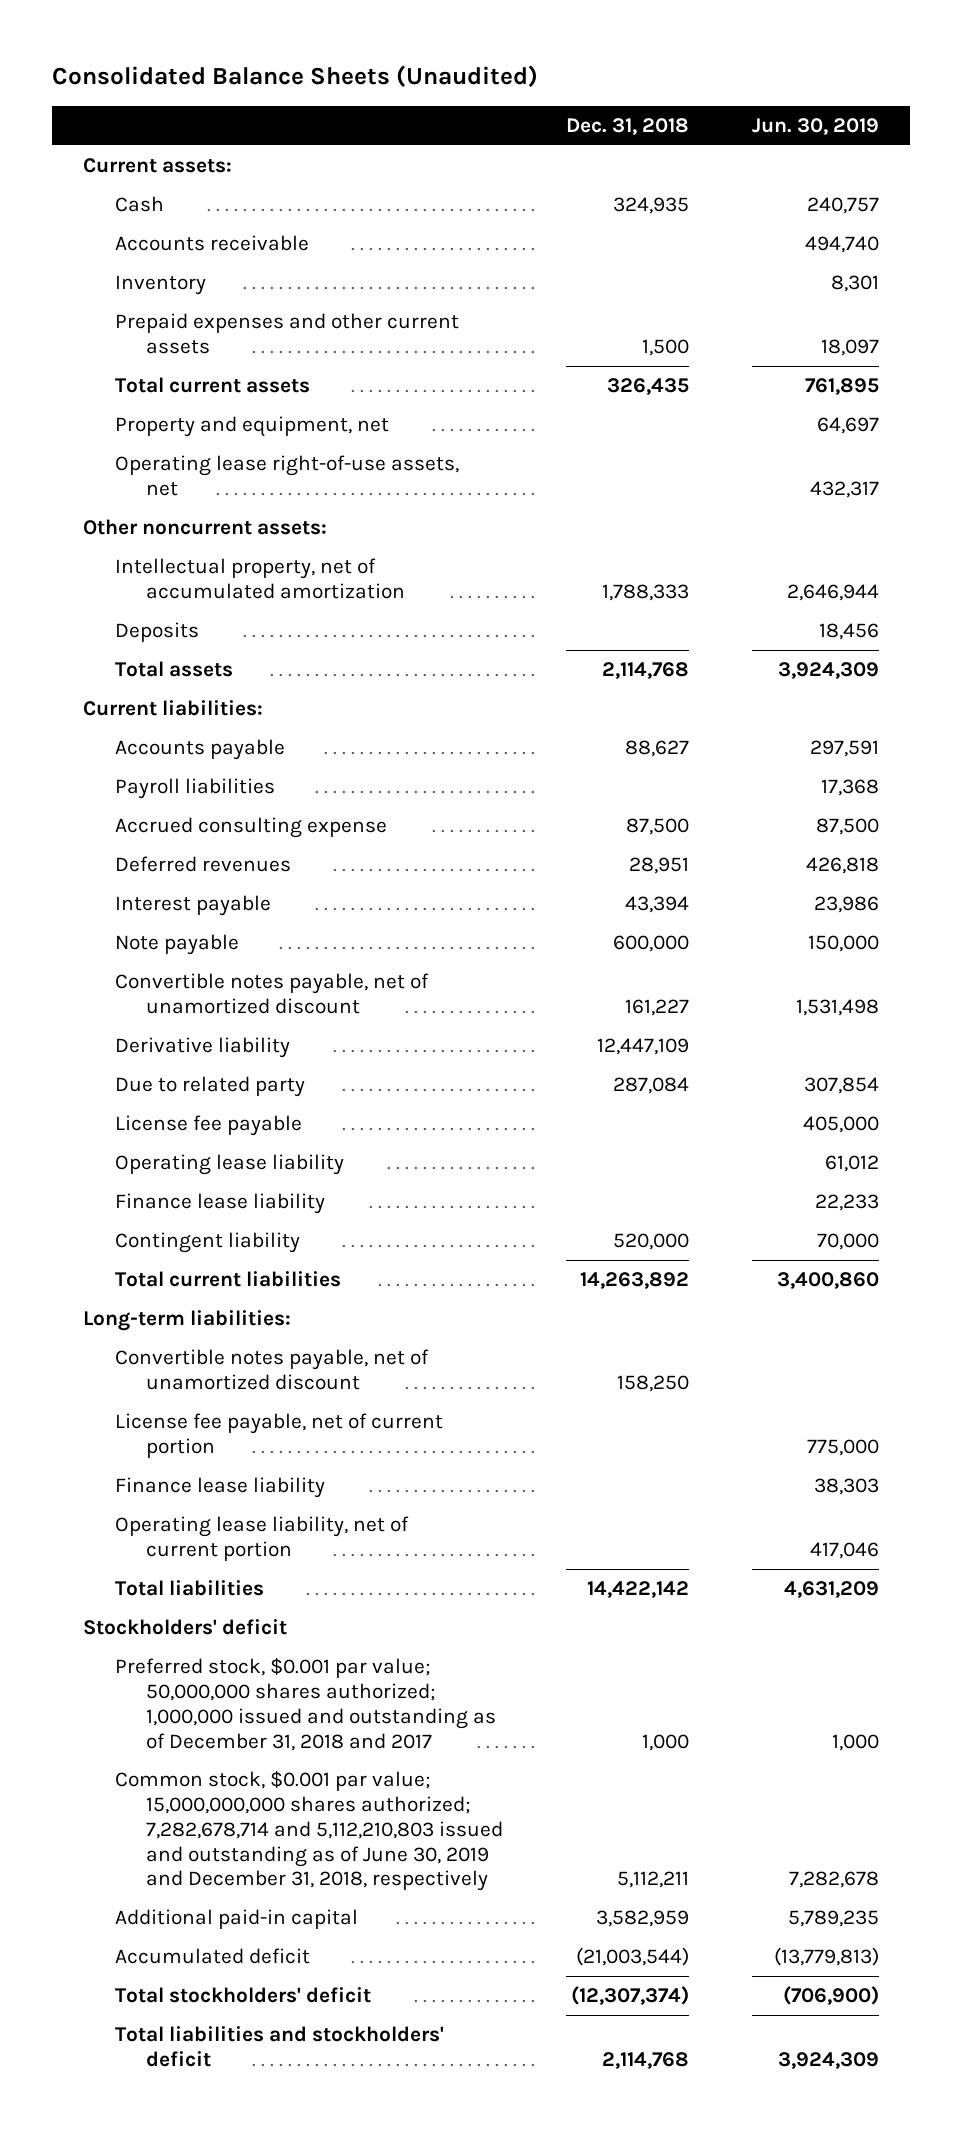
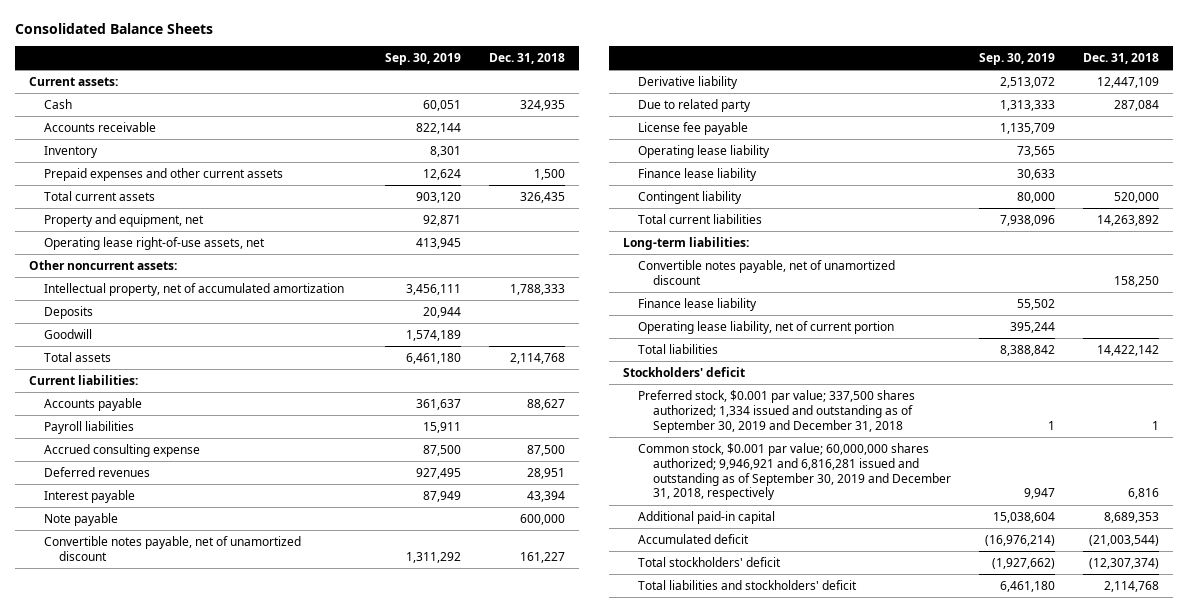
[51,65,538,88] Consolidated Balance Sheets (Unaudited) -> [14,22,213,34] Consolidated Balance Sheets
[751,117,879,135] Jun. 30, 2019 -> none
none -> [384,52,461,65] Sep. 30, 2019
none -> [43,329,92,340] Goodwill
[114,1413,443,1459] License fee payable, net of current portion -> none
[114,1658,497,1751] Preferred stock, $0.001 par value; 50,000,000 shares authorized; 1,000,000 issued and outstanding as of December 31, 2018 and 2017 -> [638,390,916,433] Preferred stock, $0.001 par value; 337,500 shares authorized; 1,334 issued and outstanding as of September 30, 2019 and December 31, 2018
[641,1733,689,1751] 1,000 -> [1152,420,1160,430] 1
[114,1771,504,1892] Common stock, $0.001 par value; 15,000,000,000 shares authorized; 7,282,678,714 and 5,112,210,803 issued and outstanding as of June 30, 2019 and December 31, 2018, respectively -> [638,443,952,501] Common stock, $0.001 par value; 60,000,000 shares authorized; 9,946,921 and 6,816,281 issued and outstanding as of September 30, 2019 and December 31, 2018, respectively
[616,1871,689,1889] 5,112,211 -> [1128,488,1160,500] 6,816
[595,1910,689,1928] 3,582,959 -> [1104,512,1160,524] 8,689,353

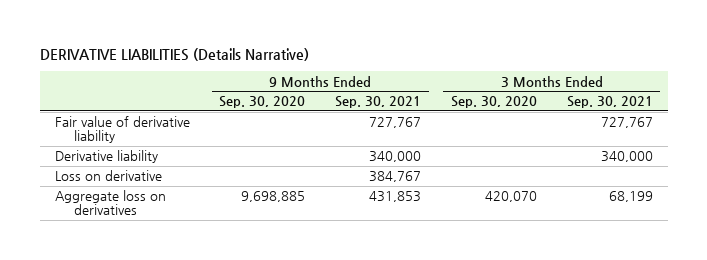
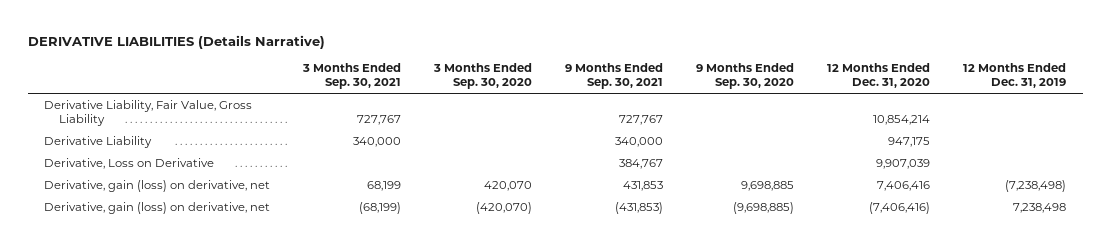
none -> [827,63,931,89] 12 Months Ended Dec. 31, 2020
none -> [963,63,1067,89] 12 Months Ended Dec. 31, 2019
[54,116,190,144] Fair value of derivative liability -> [44,100,253,126] Derivative Liability, Fair Value, Gross Liability
[54,150,158,164] Derivative liability -> [44,136,153,149] Derivative Liability
[54,170,162,182] Loss on derivative -> [44,158,215,170] Derivative, Loss on Derivative
[54,190,166,216] Aggregate loss on derivatives -> [44,180,271,193] Derivative, gain (loss) on derivative, net
none -> [44,202,271,215] Derivative, gain (loss) on derivative, net

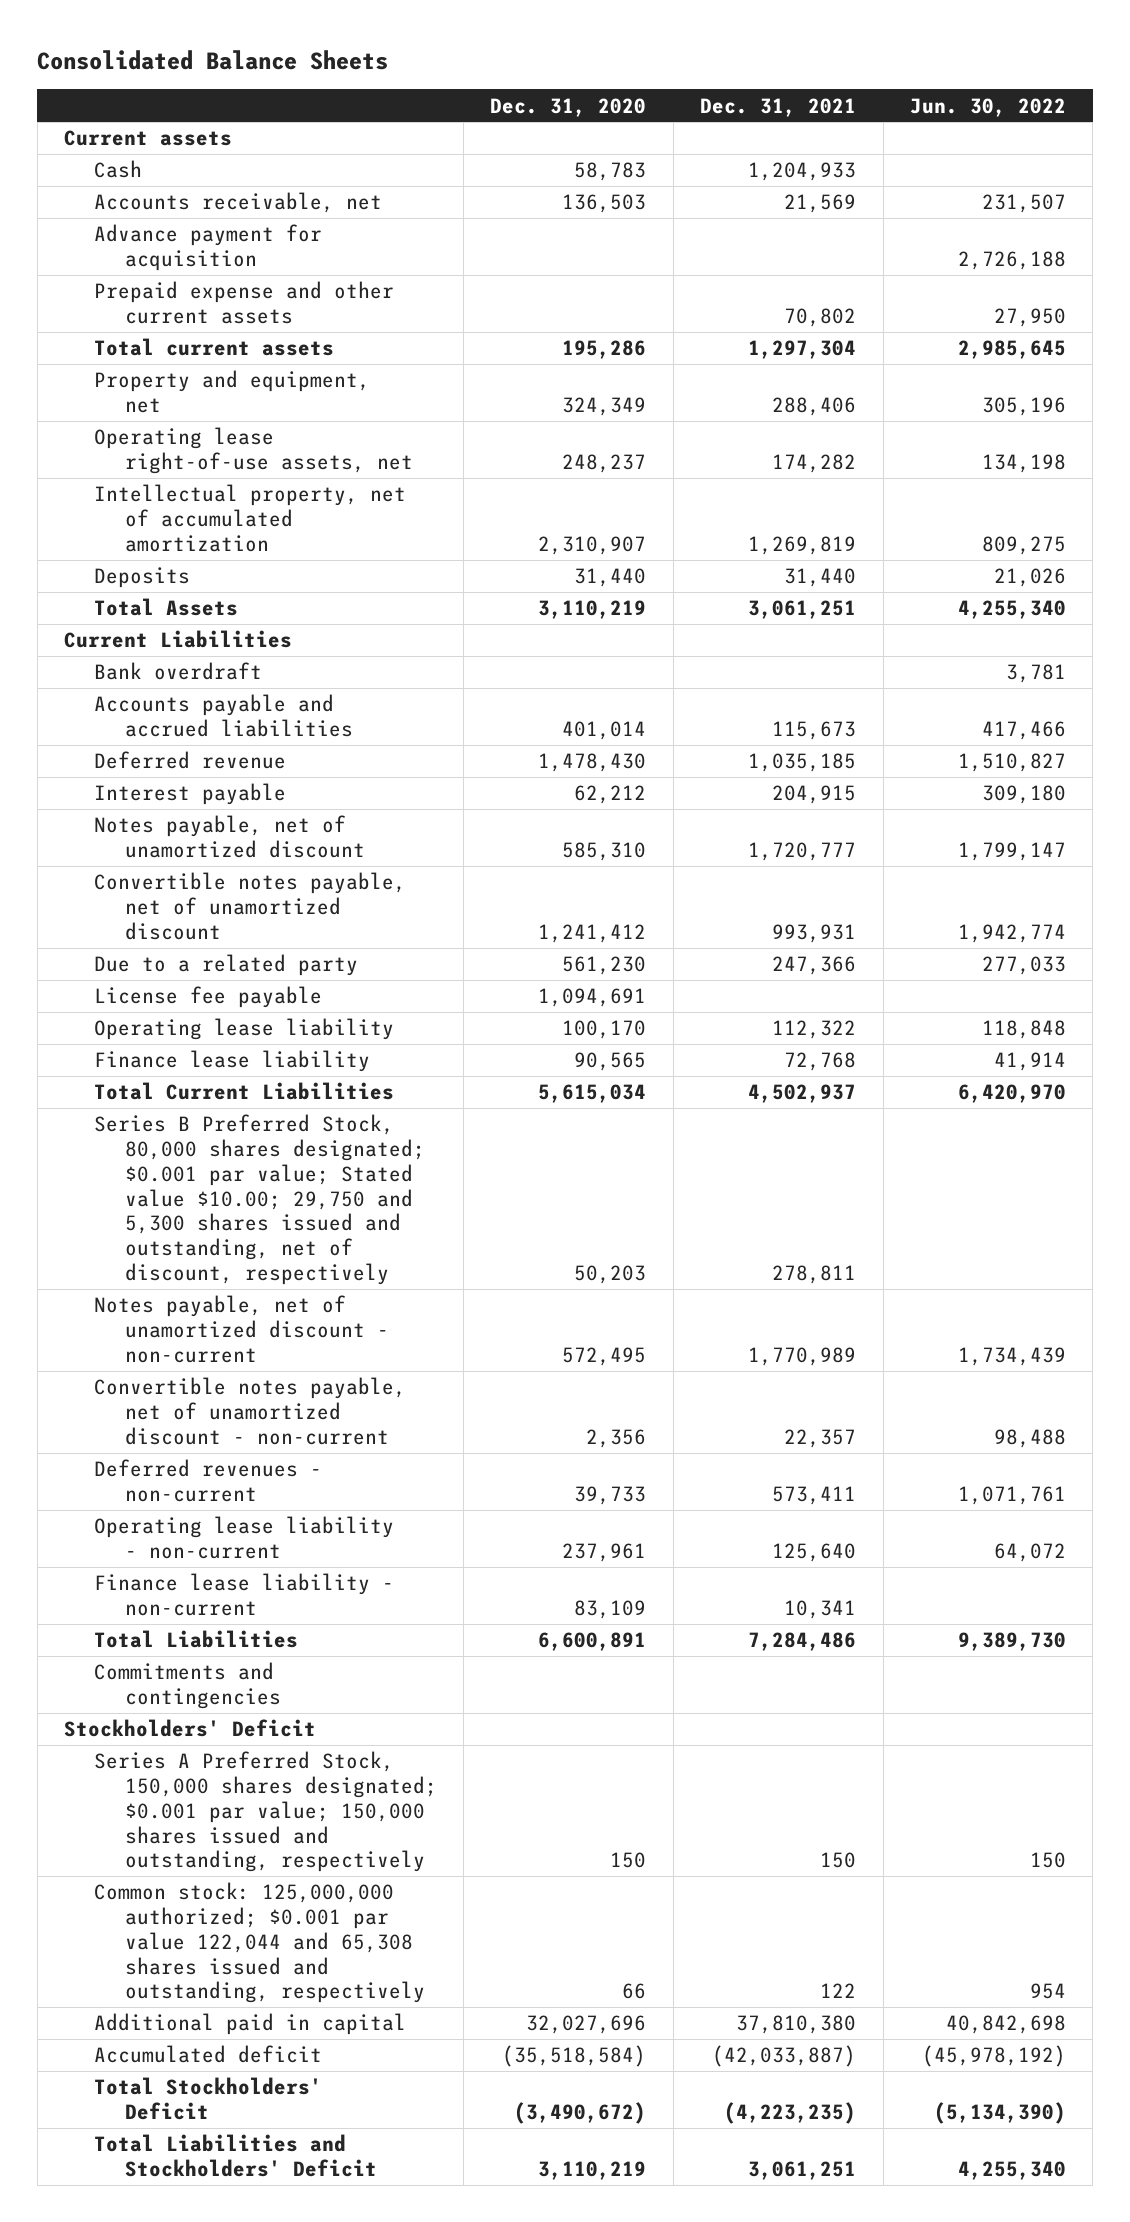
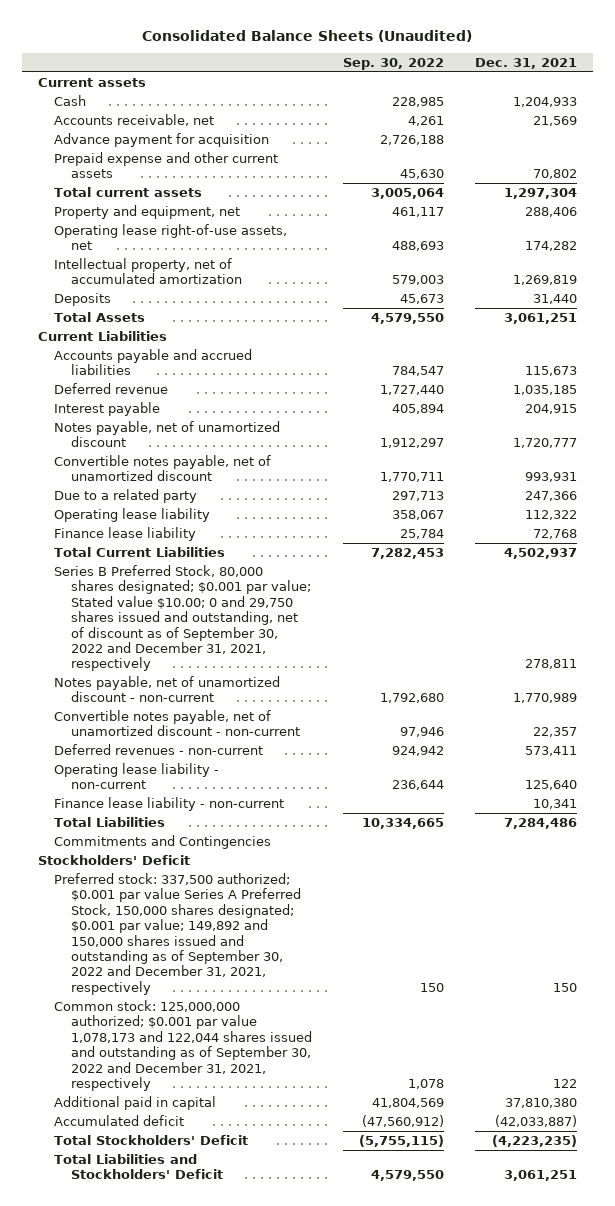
[37,50,389,71] Consolidated Balance Sheets -> [142,30,473,43] Consolidated Balance Sheets (Unaudited)
[490,97,647,117] Dec. 31, 2020 -> none
[909,97,1066,117] Jun. 30, 2022 -> none
none -> [343,58,445,71] Sep. 30, 2022
[94,662,263,681] Bank overdraft -> none
[94,986,323,1009] License fee payable -> none
[94,1114,425,1286] Series B Preferred Stock, 80,000 shares designated; $0.001 par value; Stated value $10.00; 29,750 and 5,300 shares issued and outstanding, net of discount, respectively -> [54,564,312,672] Series B Preferred Stock, 80,000 shares designated; $0.001 par value; Stated value $10.00; 0 and 29,750 shares issued and outstanding, net of discount as of September 30, 2022 and December 31, 2021, respectively
[94,1662,281,1709] Commitments and contingencies -> [54,834,272,849] Commitments and Contingencies
[94,1751,437,1873] Series A Preferred Stock, 150,000 shares designated; $0.001 par value; 150,000 shares issued and outstanding, respectively -> [54,872,302,995] Preferred stock: 337,500 authorized; $0.001 par value Series A Preferred Stock, 150,000 shares designated; $0.001 par value; 149,892 and 150,000 shares issued and outstanding as of September 30, 2022 and December 31, 2021, respectively
[94,1882,425,2004] Common stock: 125,000,000 authorized; $0.001 par value 122,044 and 65,308 shares issued and outstanding, respectively -> [54,999,313,1091] Common stock: 125,000,000 authorized; $0.001 par value 1,078,173 and 122,044 shares issued and outstanding as of September 30, 2022 and December 31, 2021, respectively

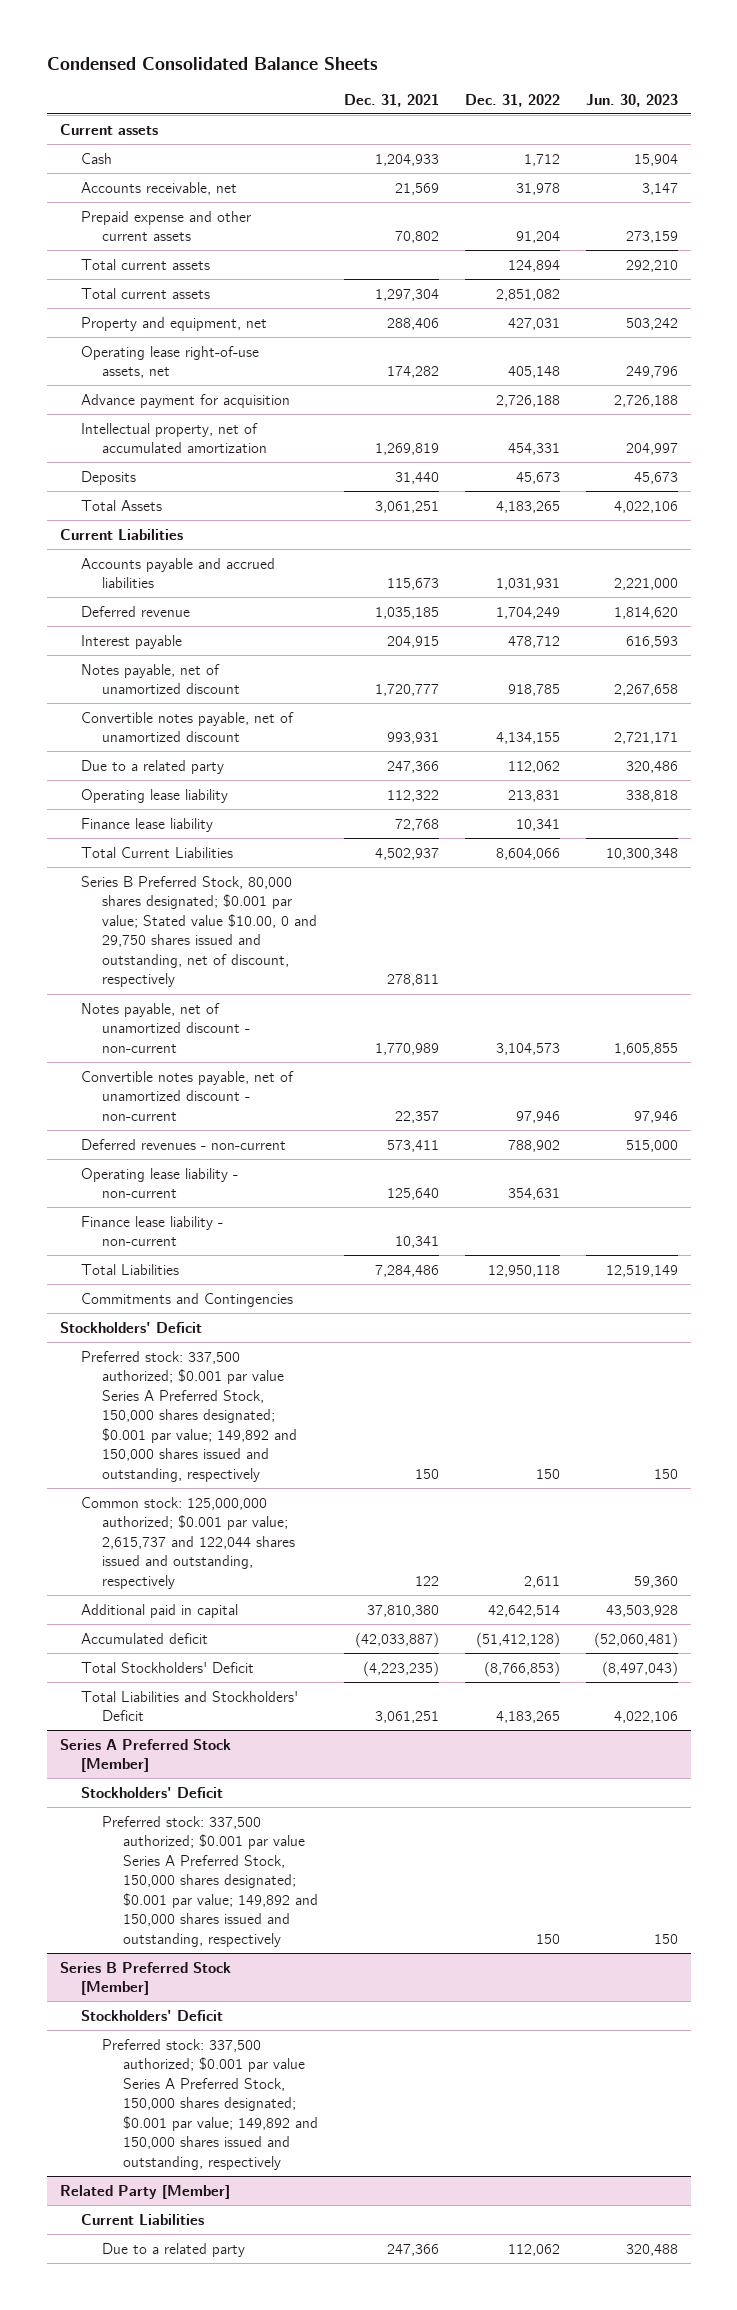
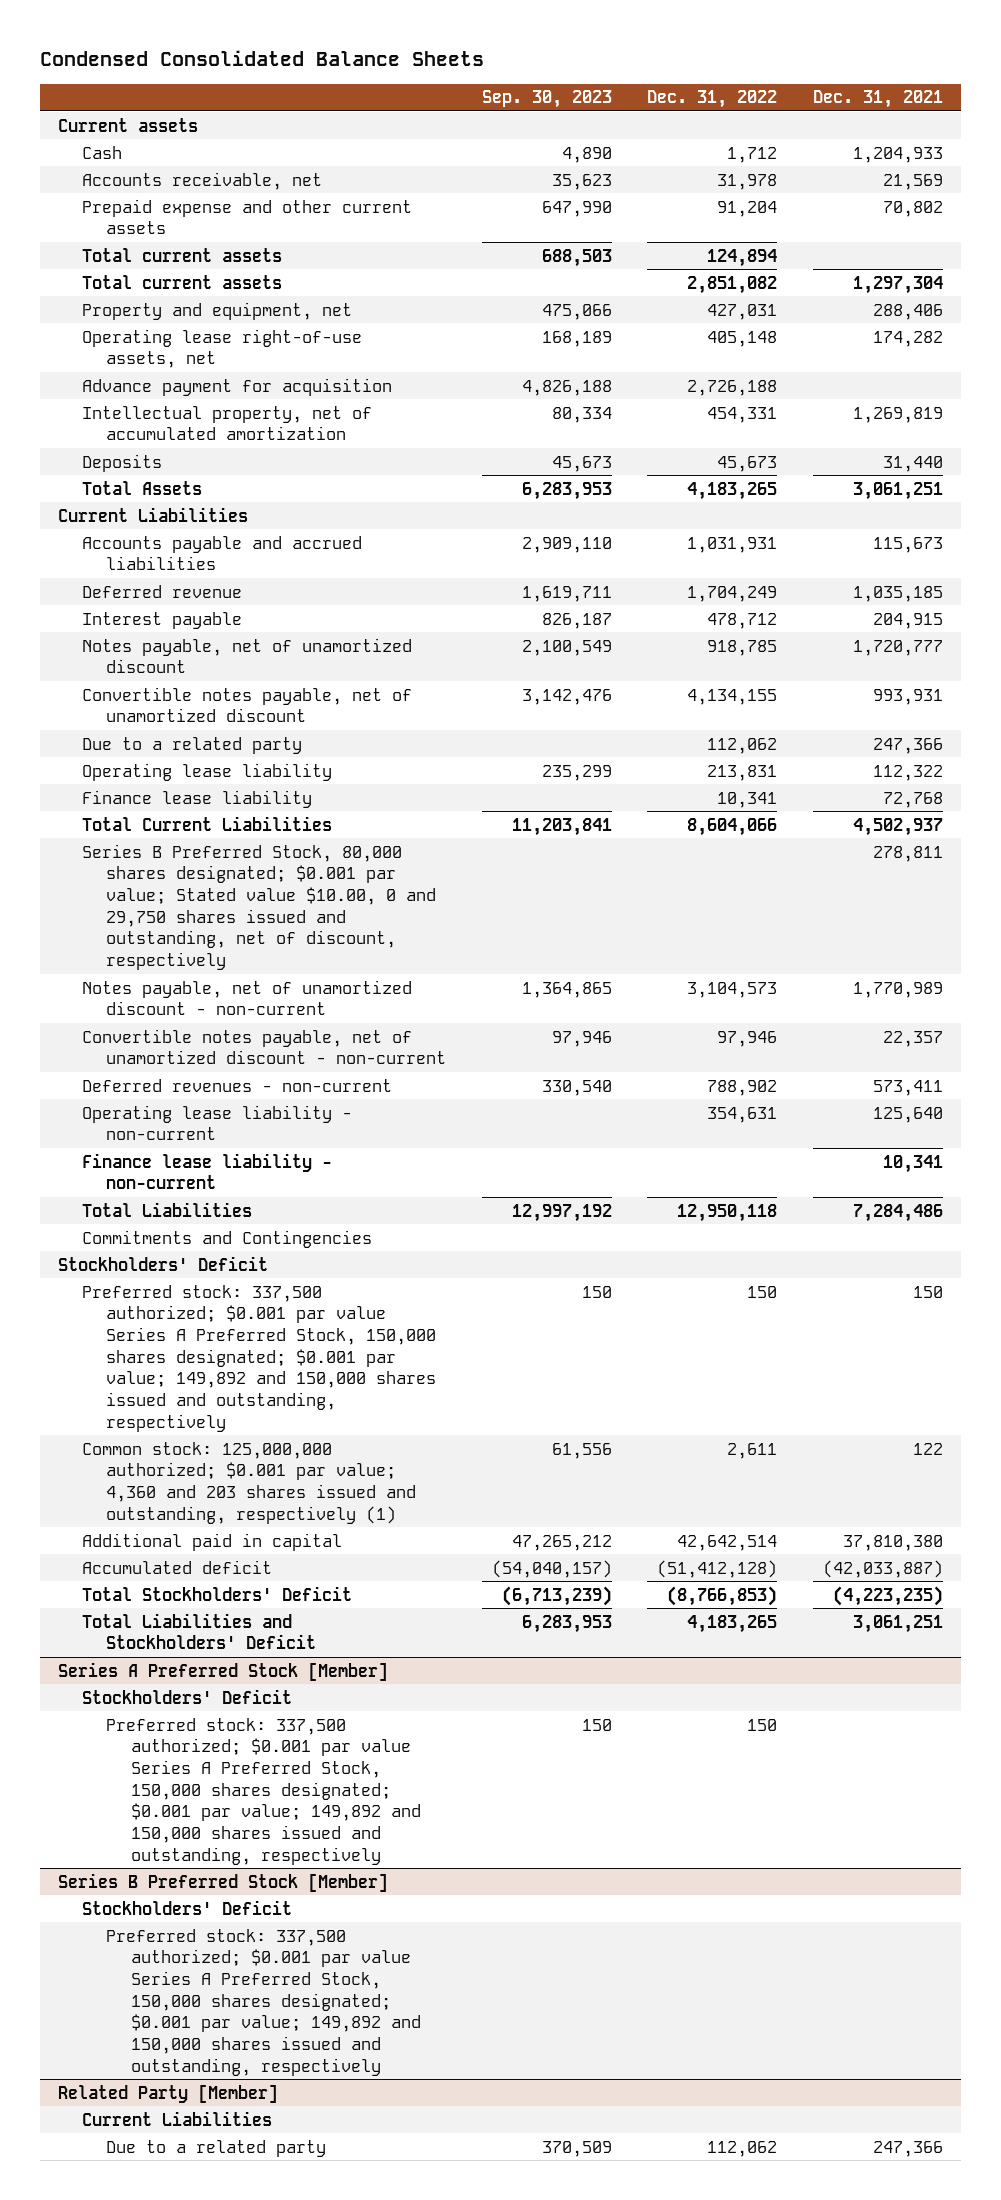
[585,93,678,107] Jun. 30, 2023 -> none
none -> [481,90,612,109] Sep. 30, 2023
[80,1496,295,1589] Common stock: 125,000,000 authorized; $0.001 par value; 2,615,737 and 122,044 shares issued and outstanding, respectively -> [82,1441,417,1524] Common stock: 125,000,000 authorized; $0.001 par value; 4,360 and 203 shares issued and outstanding, respectively (1)

